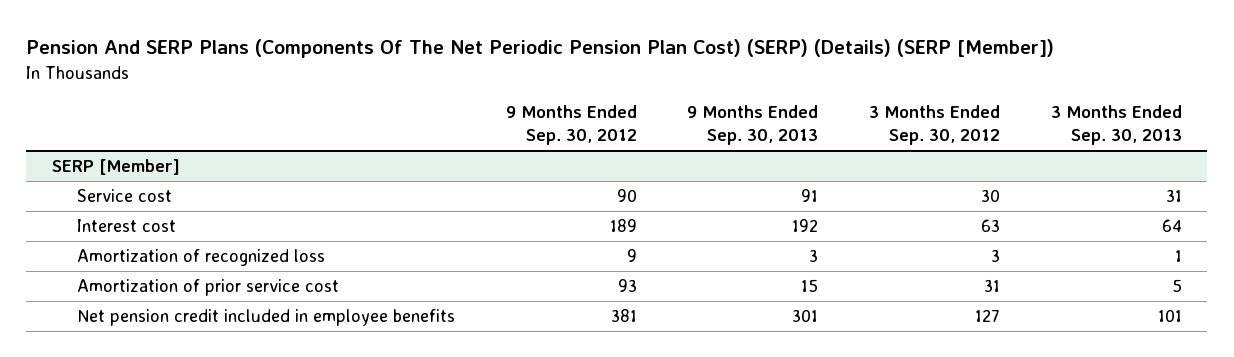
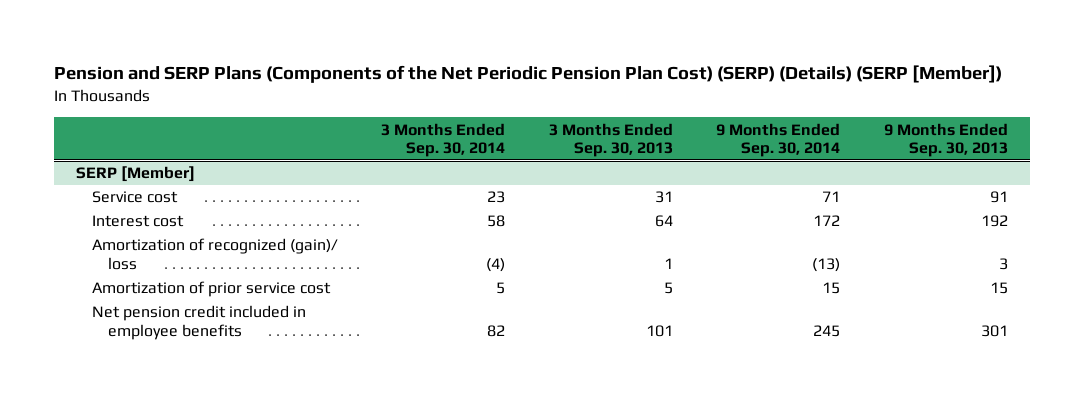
[26,39,1055,59] Pension And SERP Plans (Components Of The Net Periodic Pension Plan Cost) (SERP) (Details) (SERP [Member]) -> [54,65,1003,84] Pension and SERP Plans (Components of the Net Periodic Pension Plan Cost) (SERP) (Details) (SERP [Member])
[505,105,637,146] 9 Months Ended Sep. 30, 2012 -> none
[869,105,1001,146] 3 Months Ended Sep. 30, 2012 -> none
none -> [381,122,506,158] 3 Months Ended Sep. 30, 2014
none -> [716,122,841,158] 9 Months Ended Sep. 30, 2014
[76,249,325,267] Amortization of recognized loss -> [91,238,338,270] Amortization of recognized (gain)/ loss

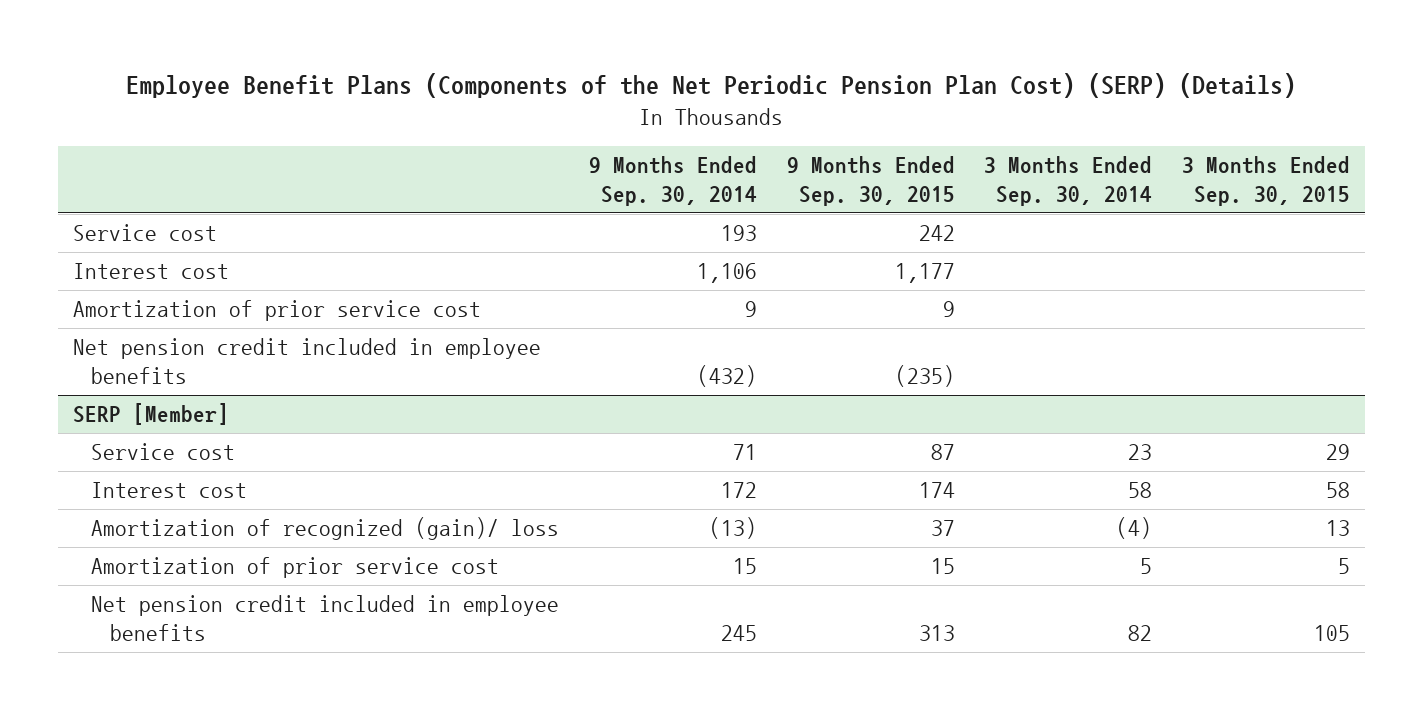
[54,65,1003,84] Pension and SERP Plans (Components of the Net Periodic Pension Plan Cost) (SERP) (Details) (SERP [Member]) -> [126,73,1297,99] Employee Benefit Plans (Components of the Net Periodic Pension Plan Cost) (SERP) (Details)
[548,122,673,158] 3 Months Ended Sep. 30, 2013 -> none
[883,122,1008,158] 9 Months Ended Sep. 30, 2013 -> none
none -> [786,156,955,207] 9 Months Ended Sep. 30, 2015
none -> [1181,156,1350,207] 3 Months Ended Sep. 30, 2015
none -> [72,224,217,242] Service cost
none -> [72,263,229,280] Interest cost
none -> [72,300,481,322] Amortization of prior service cost
none -> [72,338,541,384] Net pension credit included in employee benefits

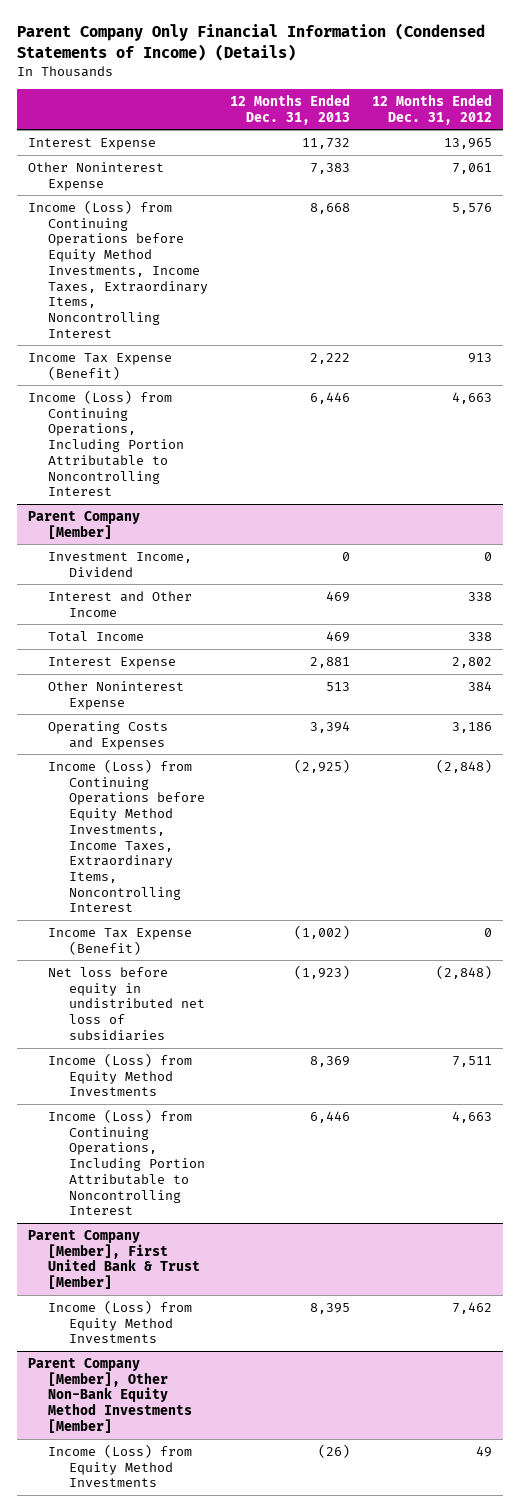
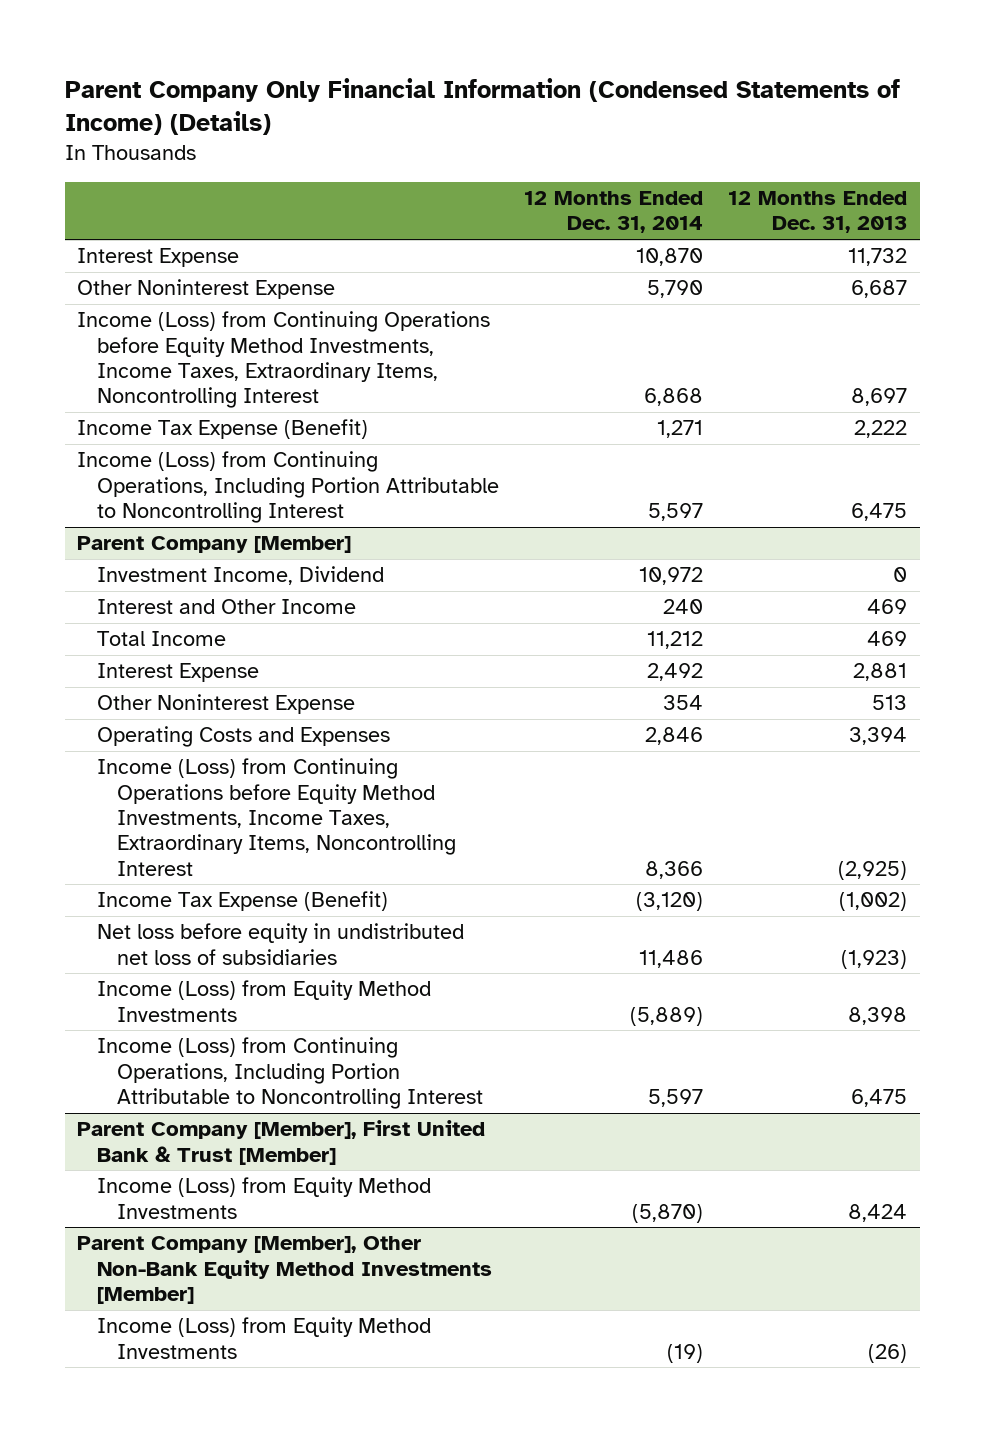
[372,93,493,125] 12 Months Ended Dec. 31, 2012 -> none
none -> [524,191,704,234] 12 Months Ended Dec. 31, 2014
[310,162,351,174] 7,383 -> [851,280,908,299] 6,687
[310,202,351,214] 8,668 -> [851,388,908,407] 8,697
[310,391,351,404] 6,446 -> [851,502,908,521] 6,475
[310,1055,351,1067] 8,369 -> [848,1006,908,1025] 8,398
[310,1110,351,1123] 6,446 -> [851,1088,908,1107] 6,475
[310,1302,351,1314] 8,395 -> [848,1203,908,1222] 8,424

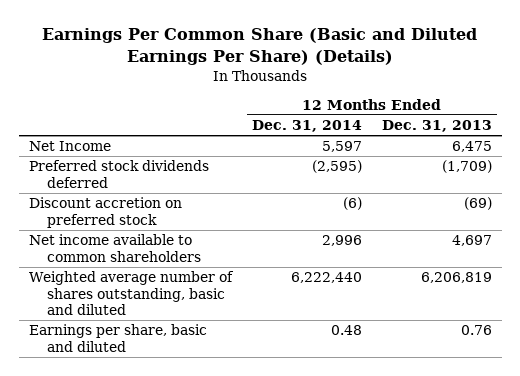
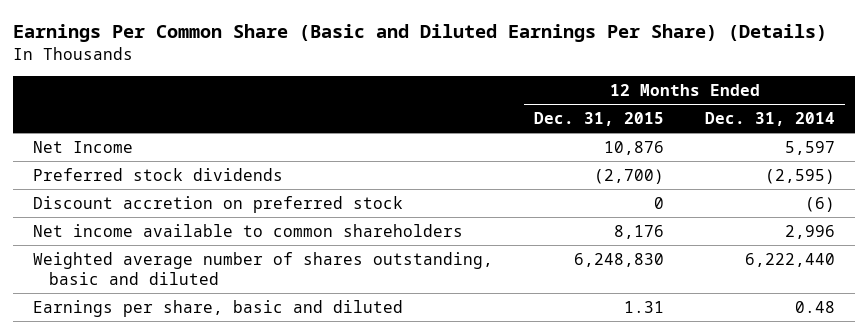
[381,119,492,132] Dec. 31, 2013 -> none
none -> [534,111,665,126] Dec. 31, 2015
[28,160,209,188] Preferred stock dividends deferred -> [33,167,284,181] Preferred stock dividends

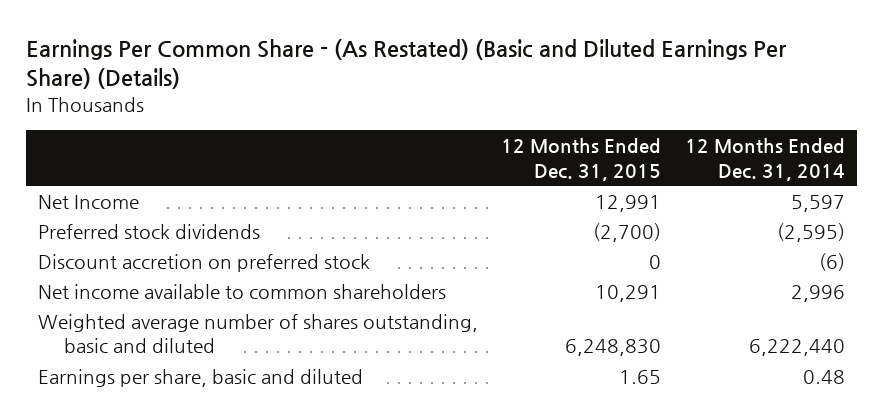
[13,24,828,43] Earnings Per Common Share (Basic and Diluted Earnings Per Share) (Details) -> [26,38,788,90] Earnings Per Common Share - (As Restated) (Basic and Diluted Earnings Per Share) (Details)
[604,140,665,155] 10,876 -> [595,194,662,212] 12,991
[614,224,665,239] 8,176 -> [595,284,662,302] 10,291
[624,300,665,313] 1.31 -> [619,369,662,384] 1.65

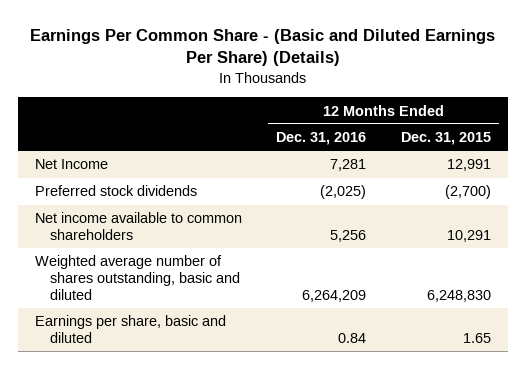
[26,38,788,90] Earnings Per Common Share - (As Restated) (Basic and Diluted Earnings Per Share) (Details) -> [29,28,495,67] Earnings Per Common Share - (Basic and Diluted Earnings Per Share) (Details)
[685,138,846,181] 12 Months Ended Dec. 31, 2014 -> none
none -> [276,132,367,146] Dec. 31, 2016
[37,253,370,272] Discount accretion on preferred stock -> none

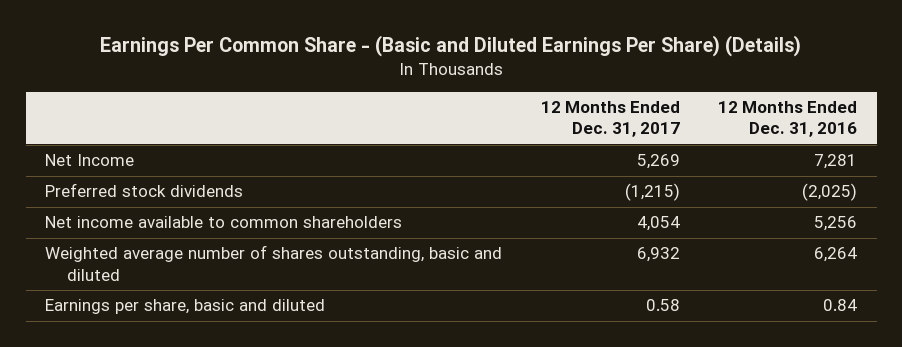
[400,132,491,146] Dec. 31, 2015 -> none
none -> [540,101,680,138] 12 Months Ended Dec. 31, 2017
[302,289,367,302] 6,264,209 -> [814,247,858,263] 6,264

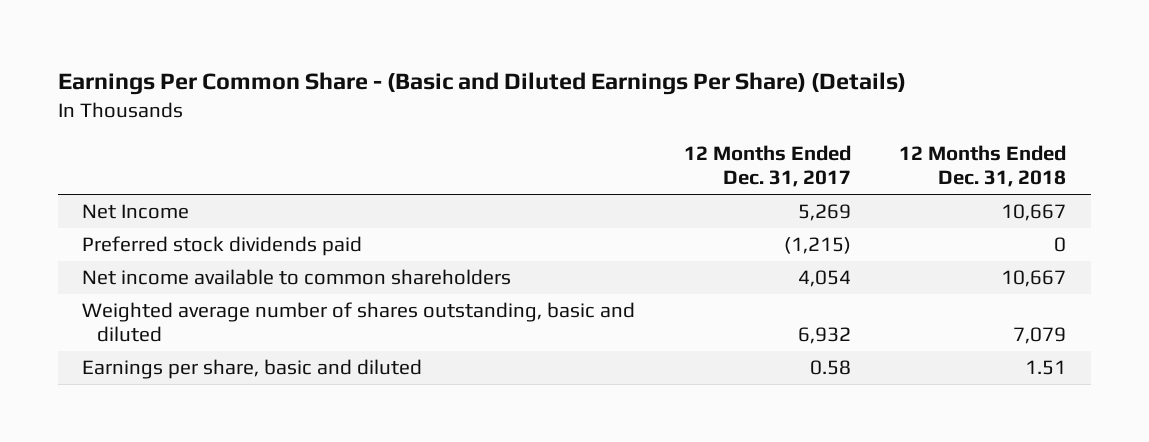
[718,101,858,138] 12 Months Ended Dec. 31, 2016 -> none
none -> [899,145,1067,188] 12 Months Ended Dec. 31, 2018
[45,183,244,198] Preferred stock dividends -> [82,235,363,256] Preferred stock dividends paid

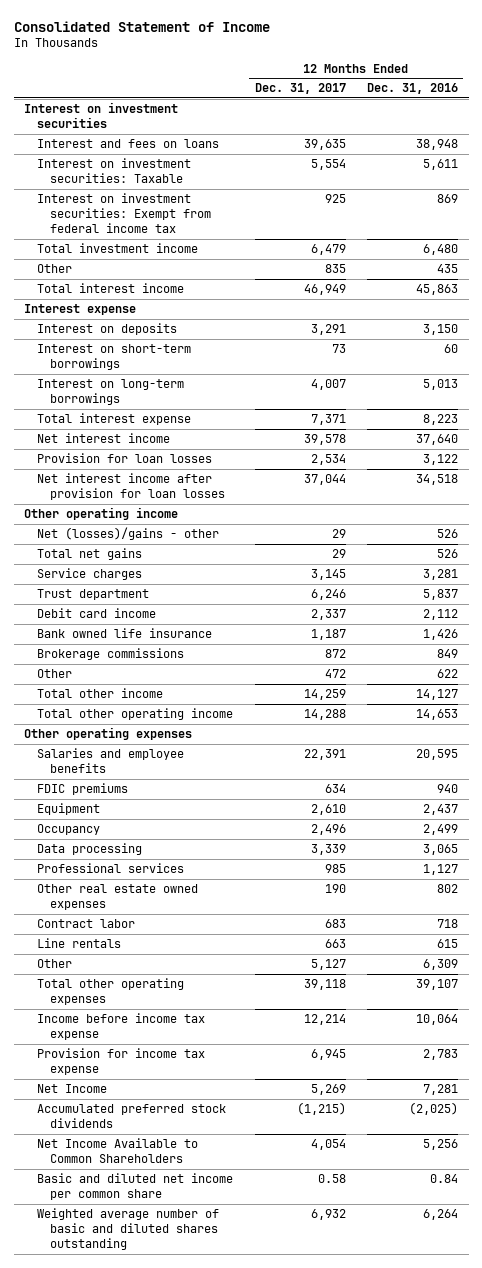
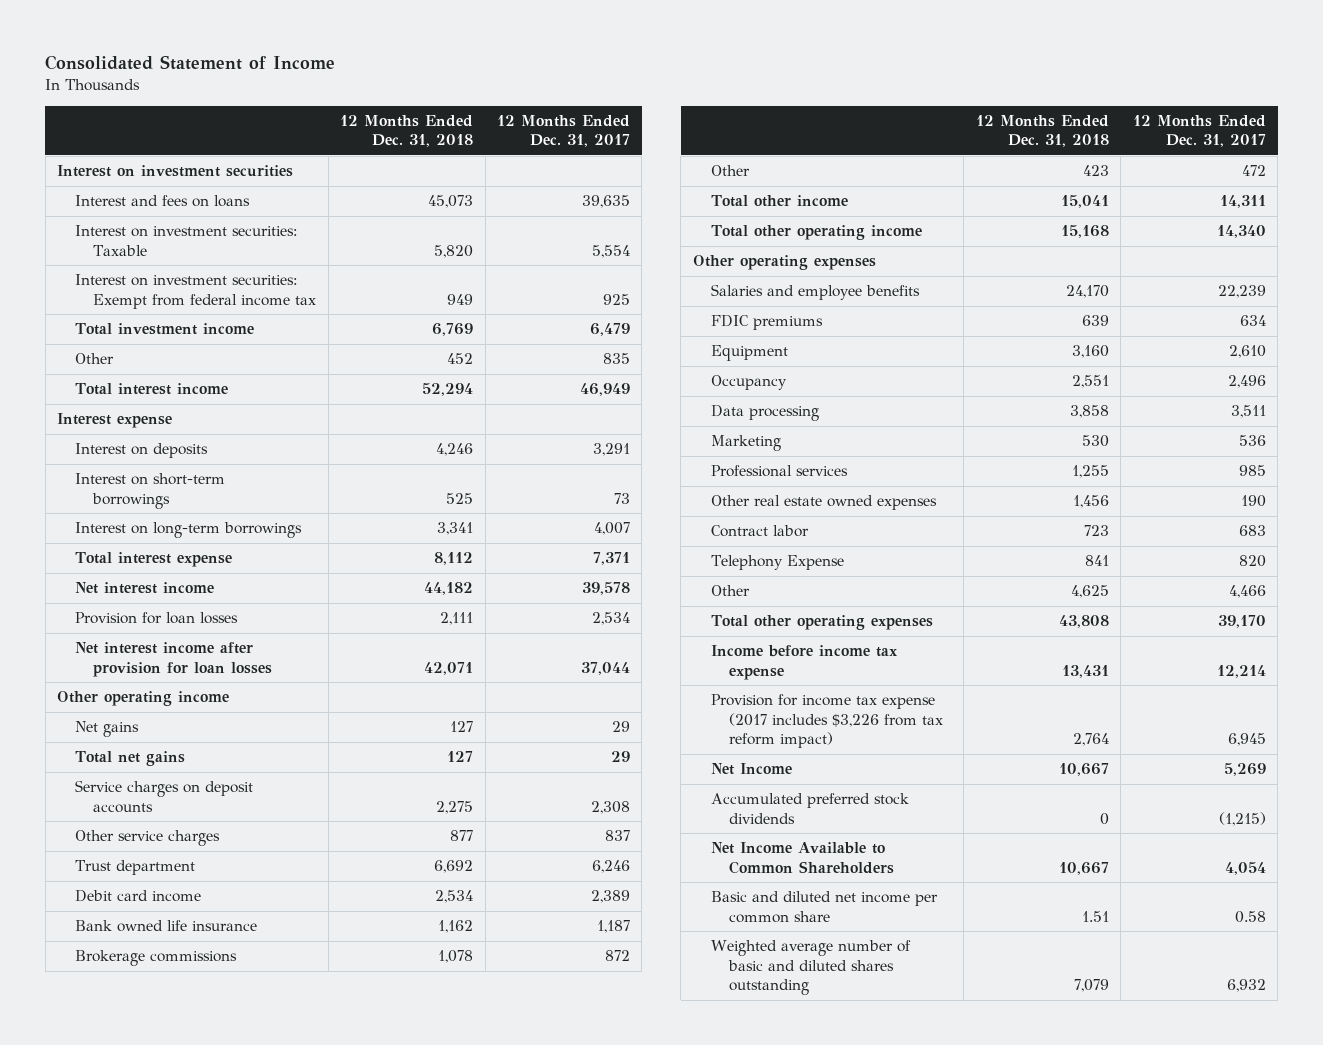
[367,83,459,95] Dec. 31, 2016 -> none
none -> [340,114,474,148] 12 Months Ended Dec. 31, 2018
[37,527,220,541] Net (losses)/gains - other -> [75,721,140,738] Net gains
[37,568,143,581] Service charges -> [75,780,254,813] Service charges on deposit accounts
[310,569,346,581] 3,145 -> [590,800,630,814] 2,308
none -> [75,830,221,847] Other service charges
[310,609,346,621] 2,337 -> [590,890,630,904] 2,389
[303,689,346,701] 14,259 -> [1219,195,1266,209] 14,311
[303,709,346,721] 14,288 -> [1216,225,1266,239] 14,340
[303,749,346,761] 22,391 -> [1217,285,1266,299] 22,239
[310,844,346,856] 3,339 -> [1230,405,1266,419] 3,511
none -> [710,435,781,452] Marketing
[37,938,122,949] Line rentals -> none
none -> [710,555,844,571] Telephony Expense
[310,959,346,971] 5,127 -> [1228,585,1266,599] 4,466
[303,979,346,991] 39,118 -> [1217,615,1266,629] 39,170
[37,1048,206,1076] Provision for income tax expense -> [710,694,943,749] Provision for income tax expense (2017 includes $3,226 from tax reform impact)

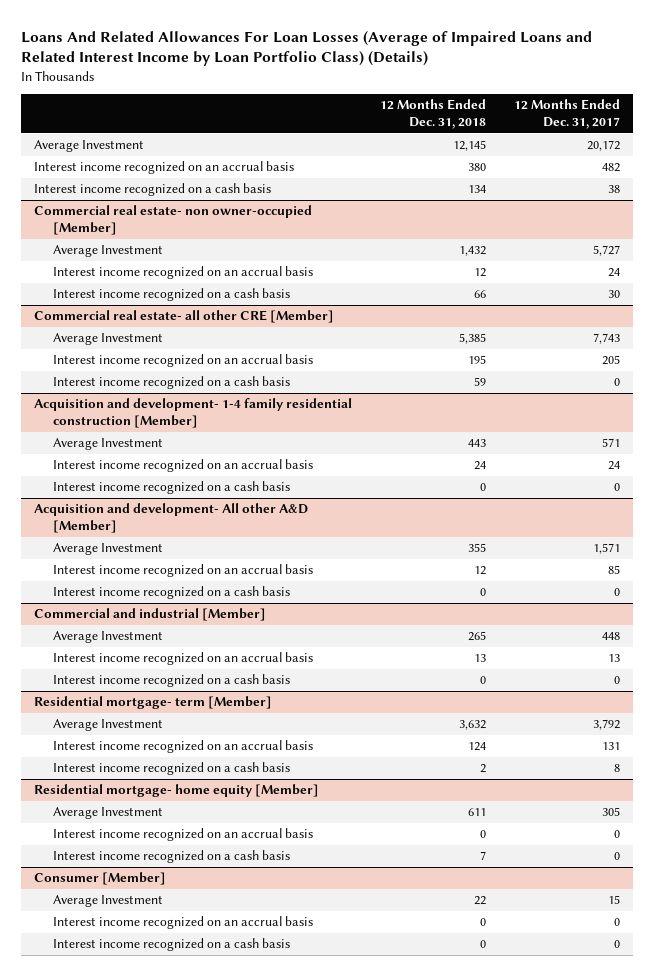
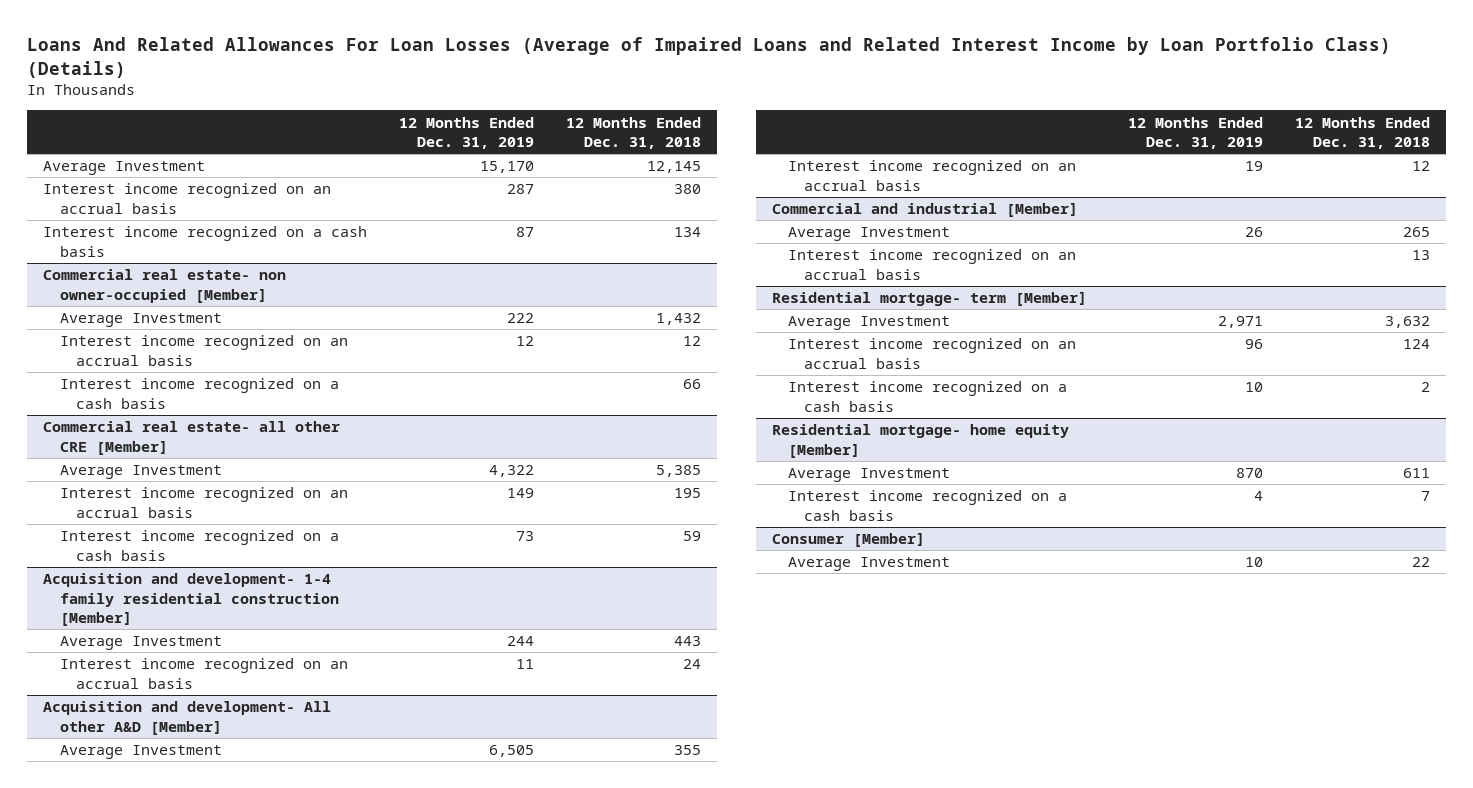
[513,99,620,130] 12 Months Ended Dec. 31, 2017 -> none
none -> [399,116,535,150] 12 Months Ended Dec. 31, 2019
[52,481,290,495] Interest income recognized on a cash basis -> none
[52,586,290,600] Interest income recognized on a cash basis -> none
[52,674,290,688] Interest income recognized on a cash basis -> none
[52,828,313,842] Interest income recognized on an accrual basis -> none
[52,916,313,930] Interest income recognized on an accrual basis -> none
[52,938,290,952] Interest income recognized on a cash basis -> none

